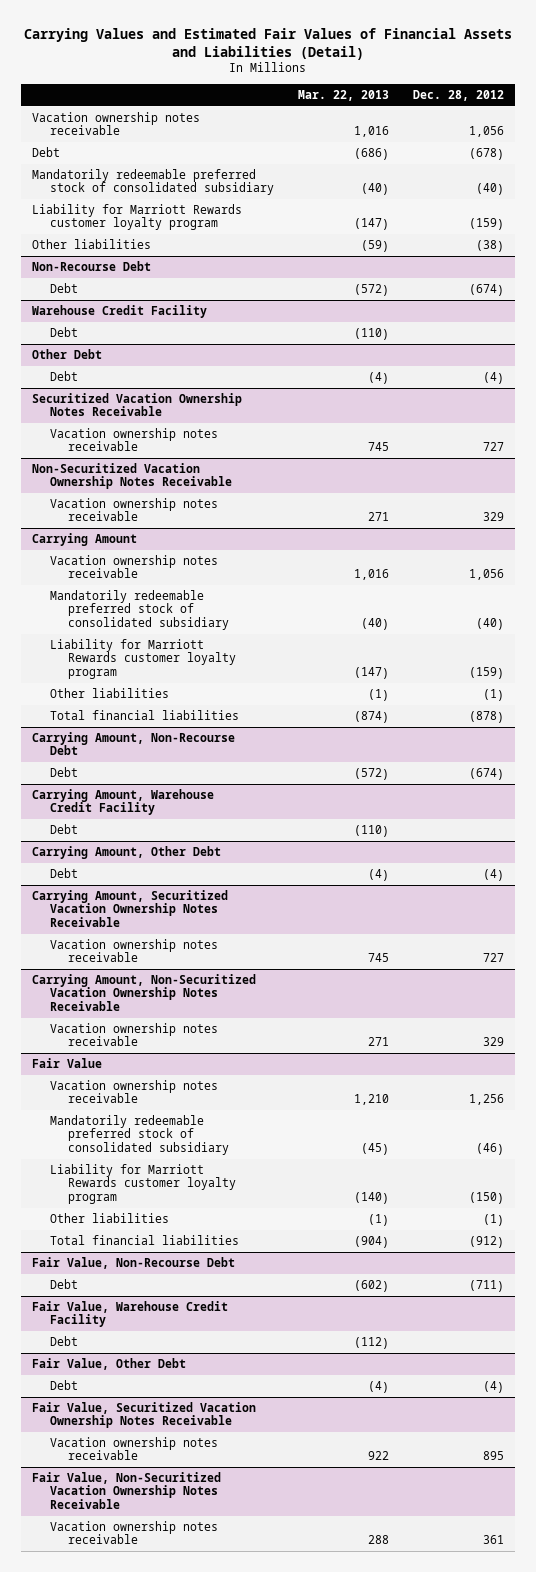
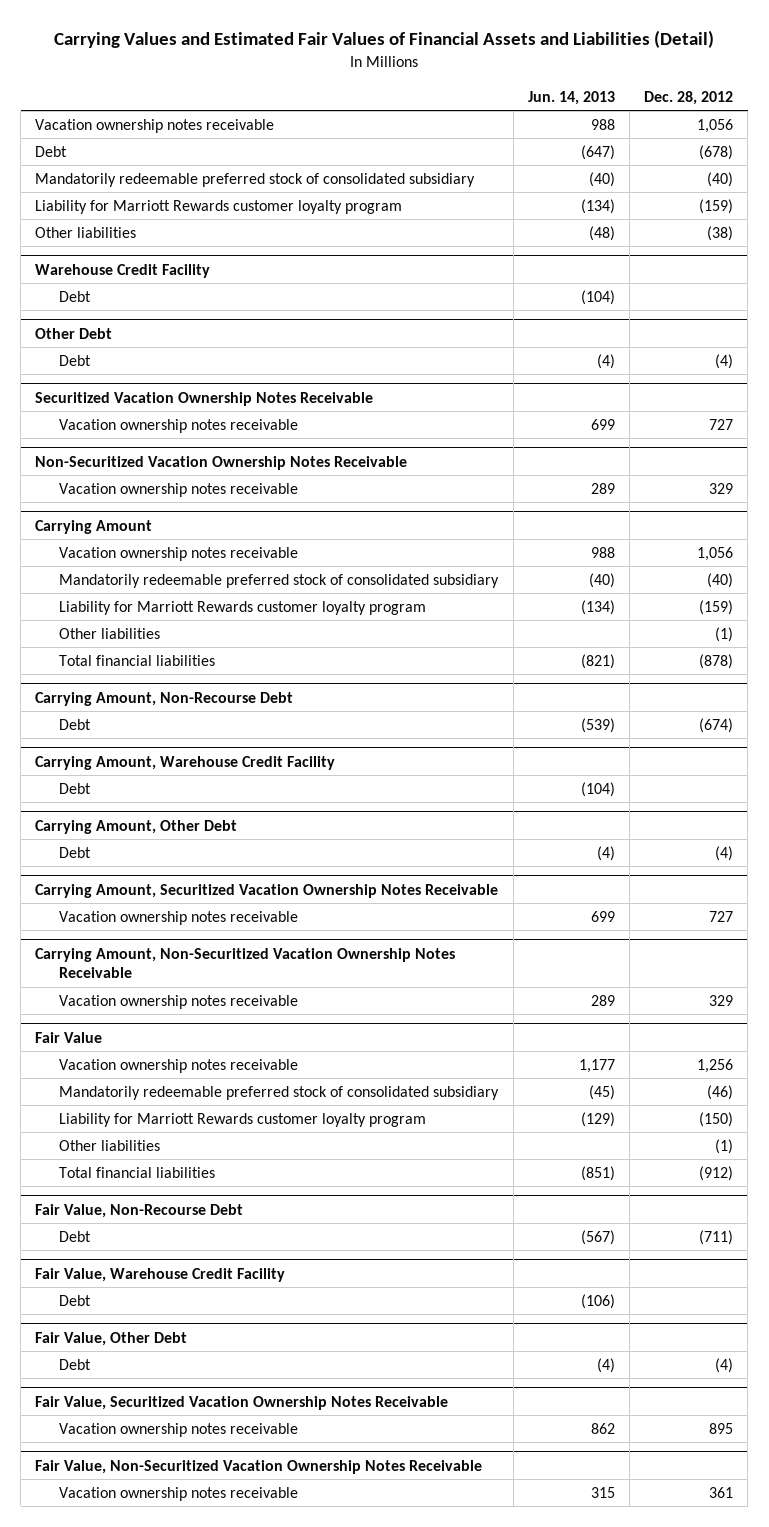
[297,90,389,102] Mar. 22, 2013 -> none
none -> [527,90,615,105] Jun. 14, 2013
[32,260,152,271] Non-Recourse Debt -> none
[50,282,79,293] Debt -> none

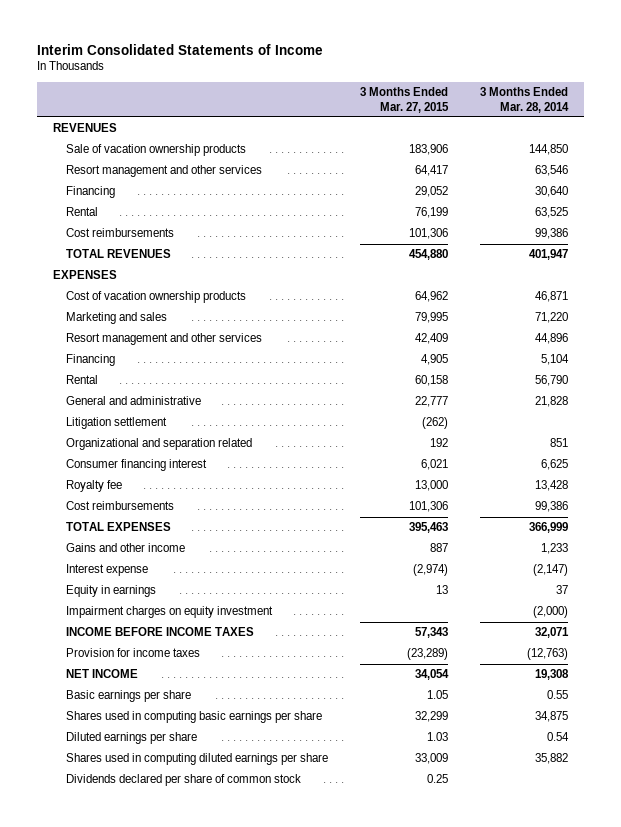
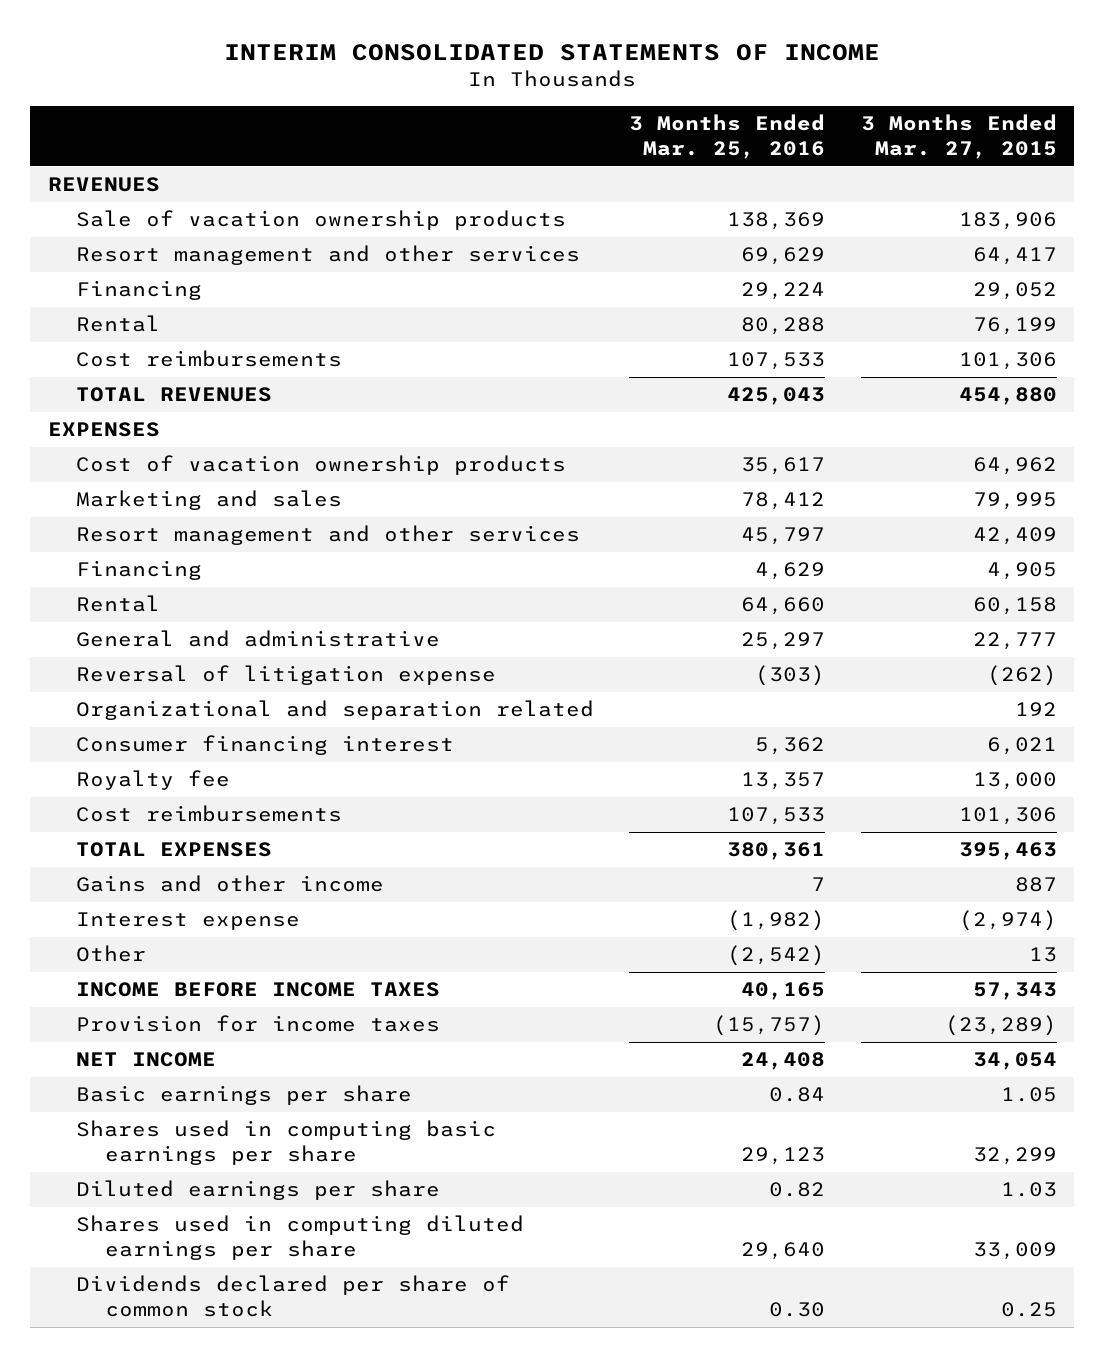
[36,43,323,55] Interim Consolidated Statements of Income -> [224,44,881,62] INTERIM CONSOLIDATED STATEMENTS OF INCOME
[479,87,569,113] 3 Months Ended Mar. 28, 2014 -> none
none -> [629,113,826,159] 3 Months Ended Mar. 25, 2016
[65,417,167,430] Litigation settlement -> [76,665,497,686] Reversal of litigation expense
[65,585,156,598] Equity in earnings -> none
[65,606,273,619] Impairment charges on equity investment -> none
none -> [76,945,147,963] Other

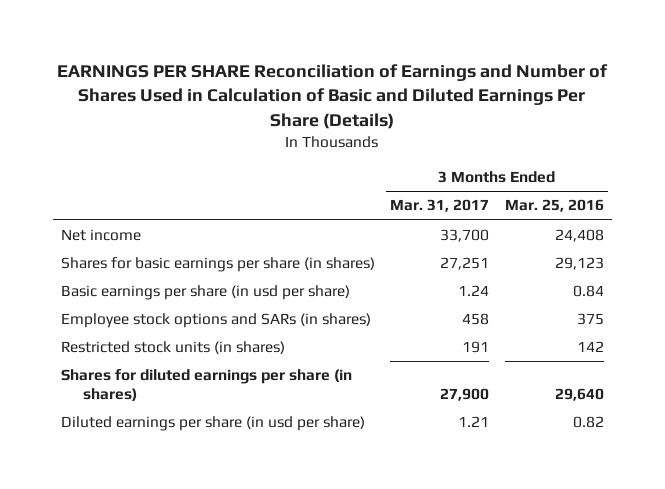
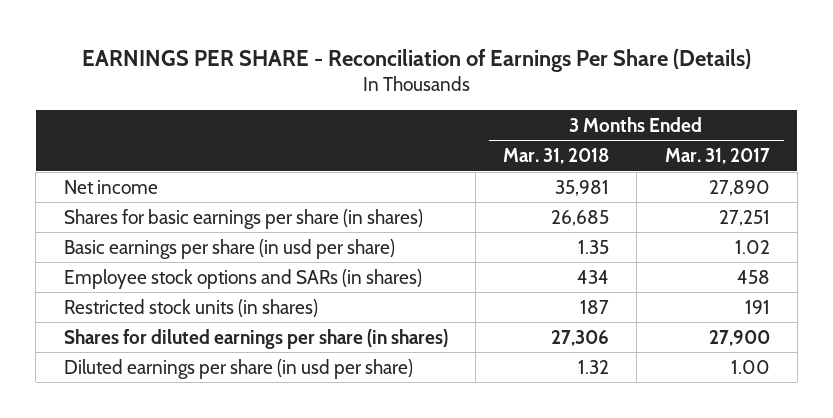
[57,64,609,129] EARNINGS PER SHARE Reconciliation of Earnings and Number of Shares Used in Calculation of Basic and Diluted Earnings Per Share (Details) -> [81,48,751,72] EARNINGS PER SHARE - Reconciliation of Earnings Per Share (Details)
[505,199,605,213] Mar. 25, 2016 -> none
none -> [503,148,610,165] Mar. 31, 2018
[440,229,490,243] 33,700 -> [708,179,770,196] 27,890
[458,285,490,297] 1.24 -> [734,239,770,254] 1.02
[458,416,490,428] 1.21 -> [730,359,770,374] 1.00

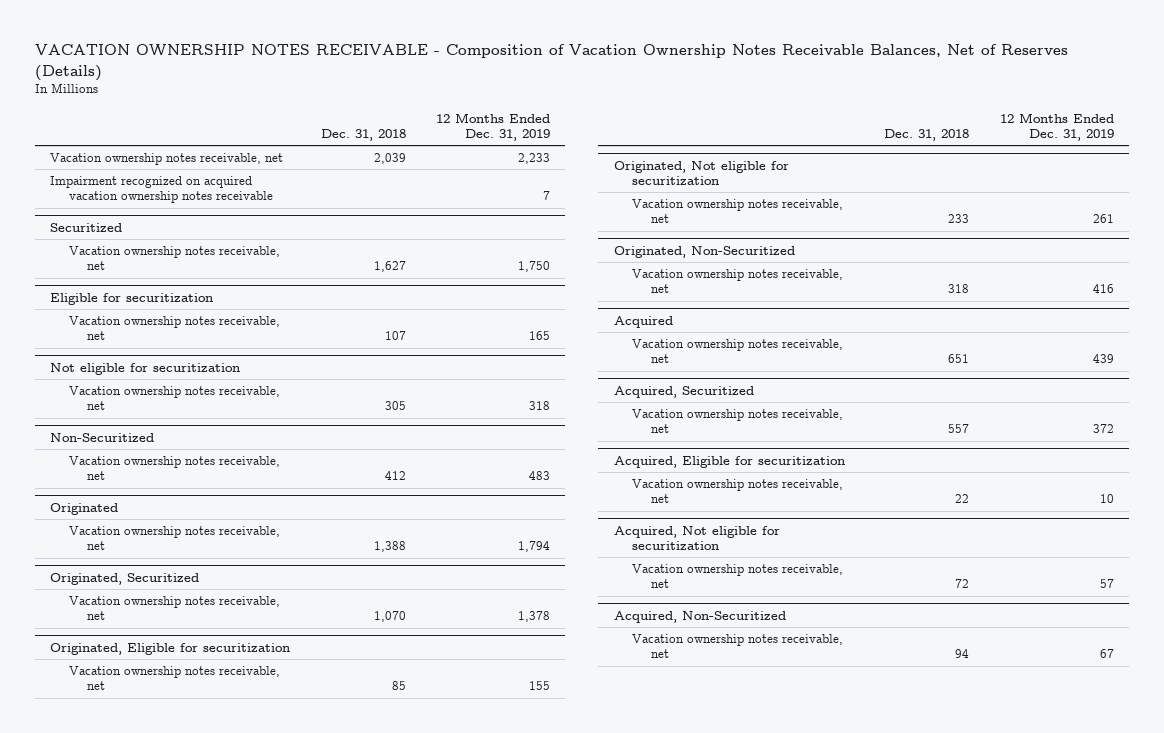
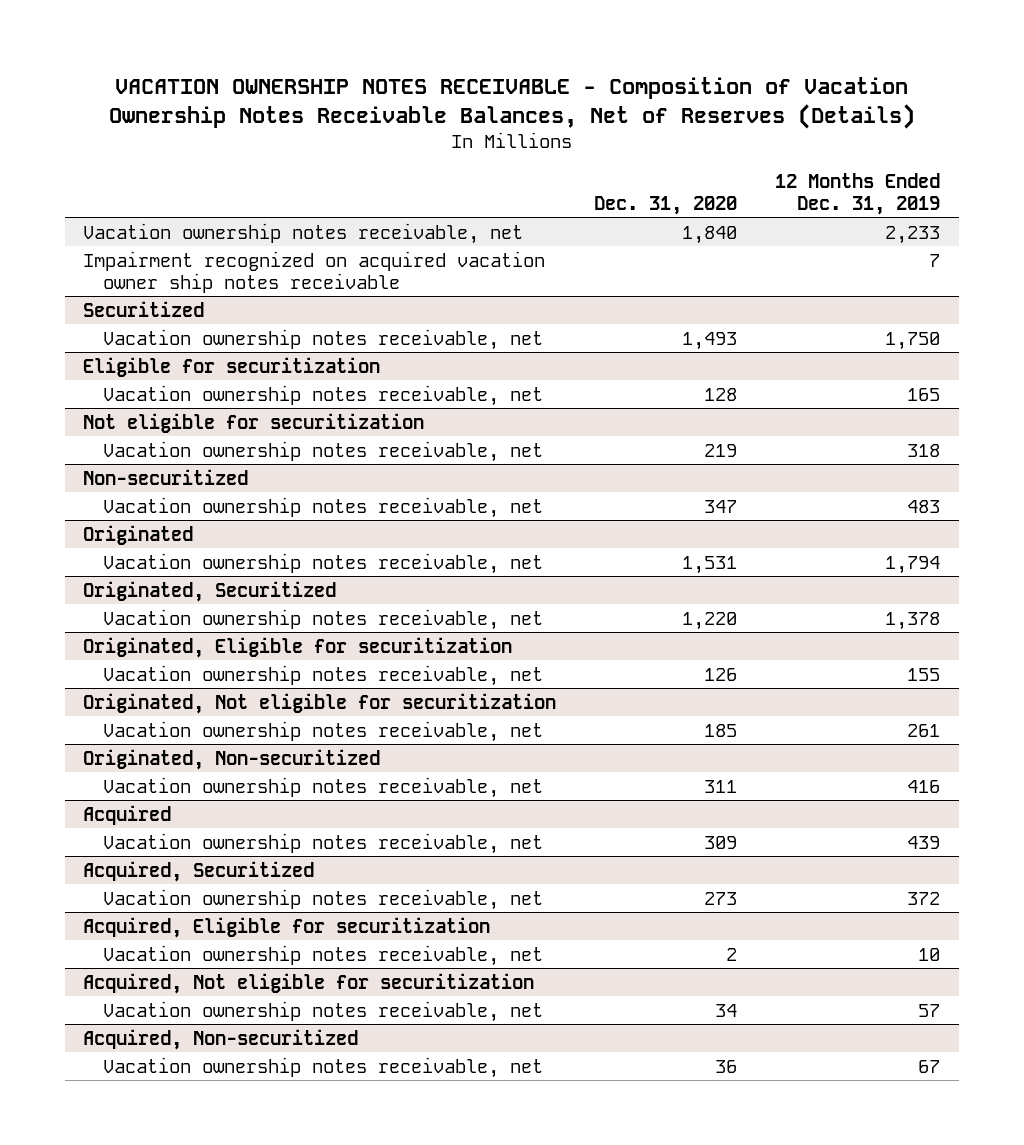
[320,129,406,142] Dec. 31, 2018 -> none
none -> [594,196,738,216] Dec. 31, 2020
[49,176,273,204] Impairment recognized on acquired vacation ownership notes receivable -> [83,250,546,293] Impairment recognized on acquired vacation owner ship notes receivable
[49,432,154,442] Non-Securitized -> [83,468,249,485] Non-securitized
[613,245,795,258] Originated, Non-Securitized -> [83,748,381,770] Originated, Non-securitized
[613,610,786,623] Acquired, Non-Securitized -> [83,1028,359,1050] Acquired, Non-securitized

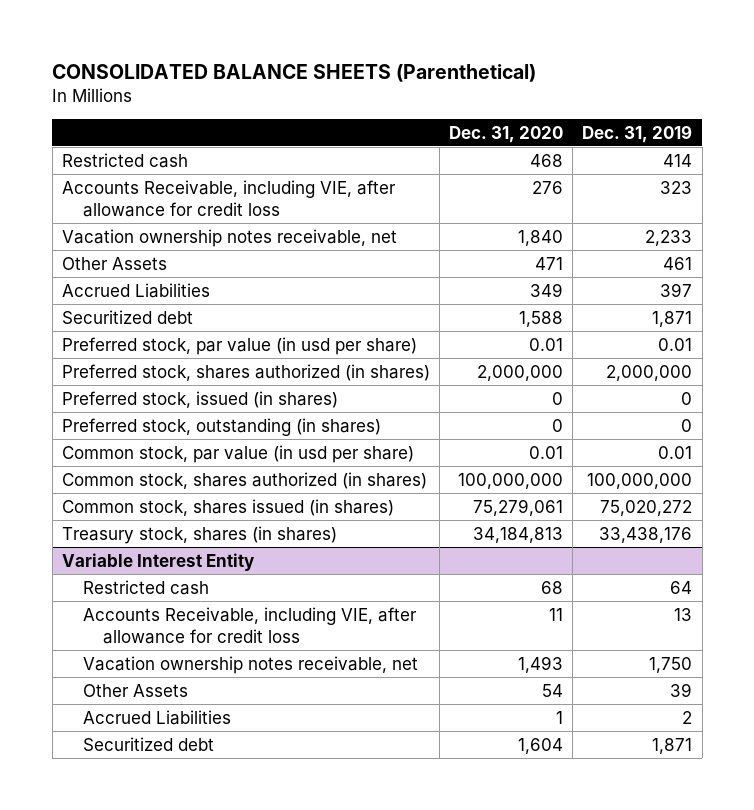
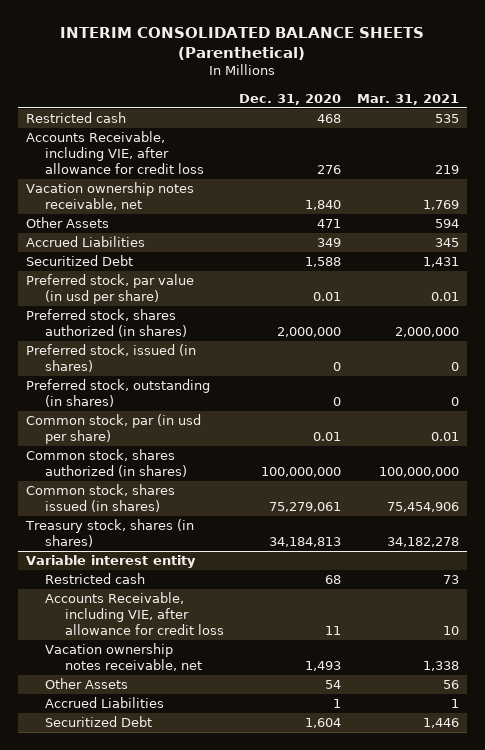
[52,63,537,82] CONSOLIDATED BALANCE SHEETS (Parenthetical) -> [60,27,425,61] INTERIM CONSOLIDATED BALANCE SHEETS (Parenthetical)
[582,124,693,143] Dec. 31, 2019 -> none
none -> [356,93,459,105] Mar. 31, 2021
[61,309,193,324] Securitized debt -> [26,255,134,267] Securitized Debt
[61,444,414,463] Common stock, par value (in usd per share) -> [26,414,202,445] Common stock, par (in usd per share)
[61,552,254,571] Variable Interest Entity -> [26,555,197,569] Variable interest entity
[82,736,214,751] Securitized debt -> [45,716,153,728] Securitized Debt

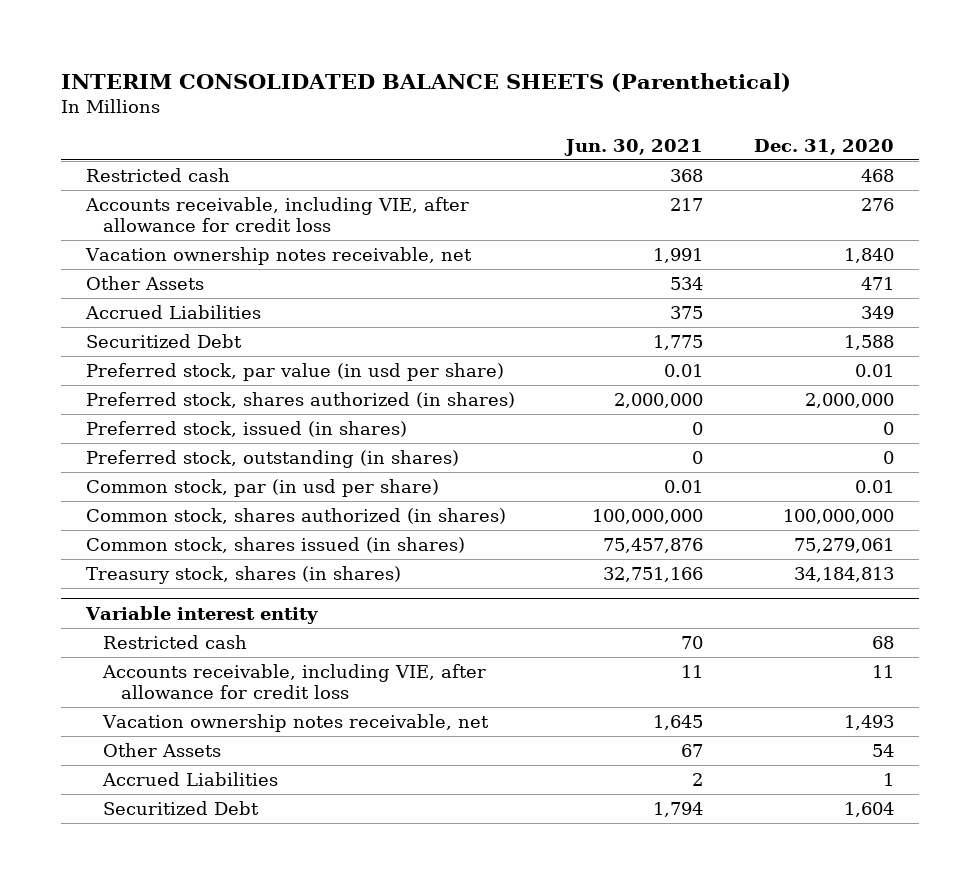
[356,93,459,105] Mar. 31, 2021 -> none
none -> [563,138,703,156] Jun. 30, 2021
[26,131,205,175] Accounts Receivable, including VIE, after allowance for credit loss -> [84,196,469,233] Accounts receivable, including VIE, after allowance for credit loss
[45,592,224,636] Accounts Receivable, including VIE, after allowance for credit loss -> [102,663,487,700] Accounts receivable, including VIE, after allowance for credit loss

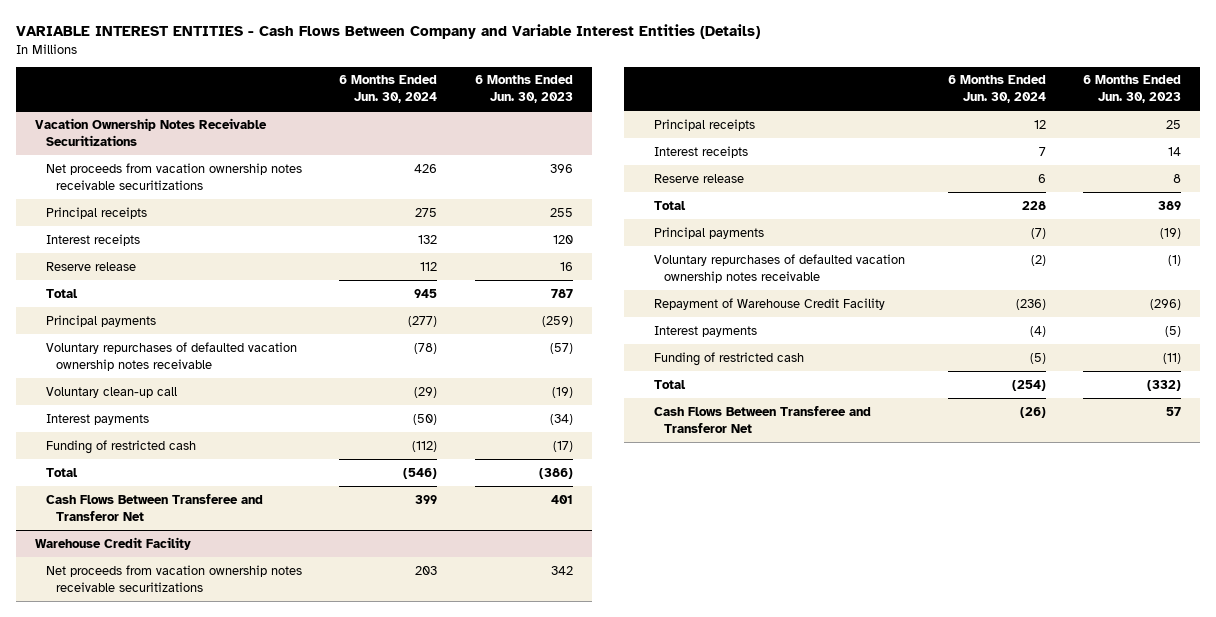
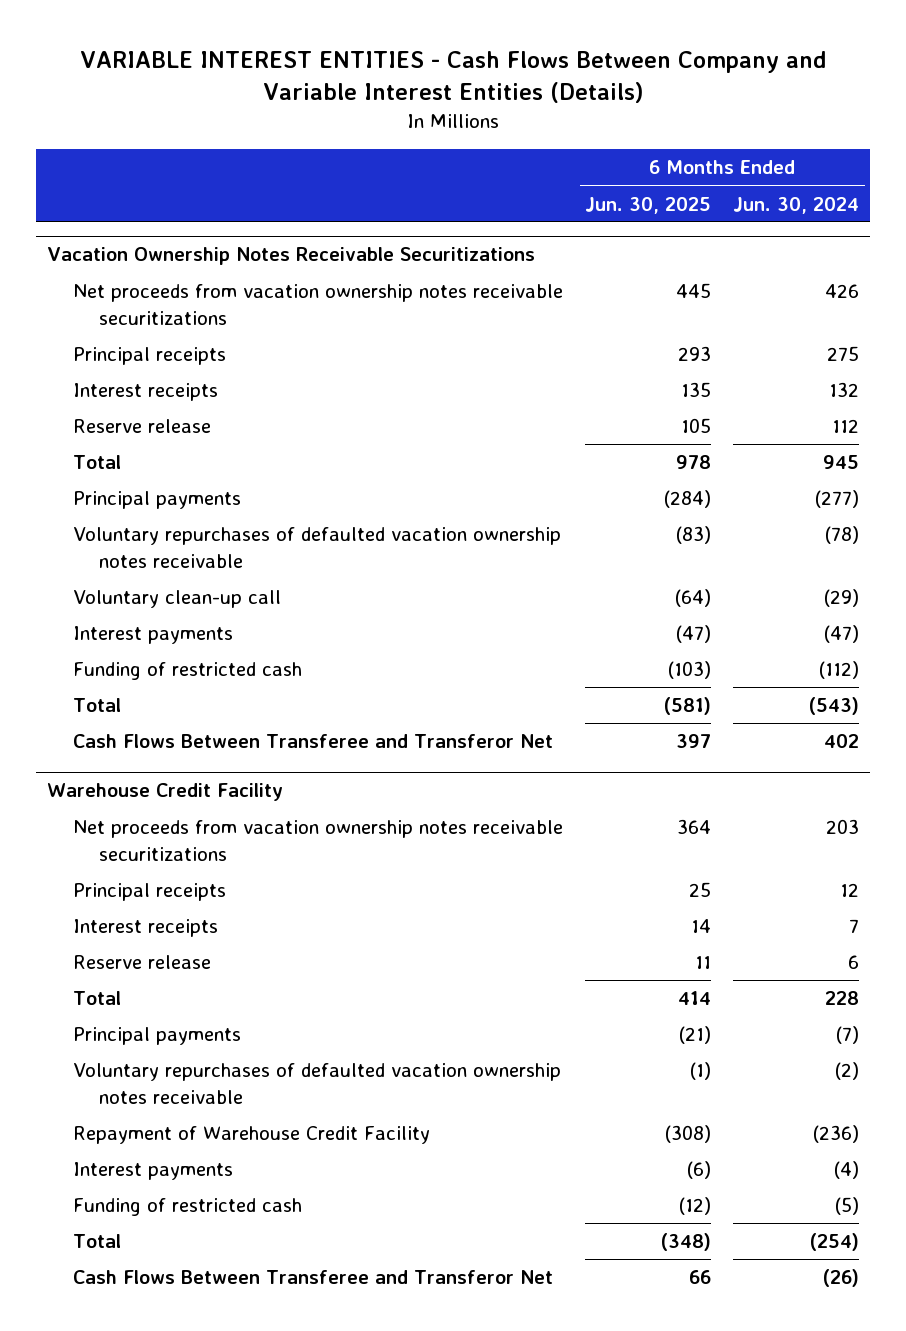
[475,75,574,104] 6 Months Ended Jun. 30, 2023 -> none
none -> [585,196,712,214] Jun. 30, 2025
[413,413,438,425] (50) -> [824,625,860,644] (47)
[403,467,438,479] (546) -> [809,697,860,716] (543)
[415,494,438,504] 399 -> [824,734,860,749] 402

